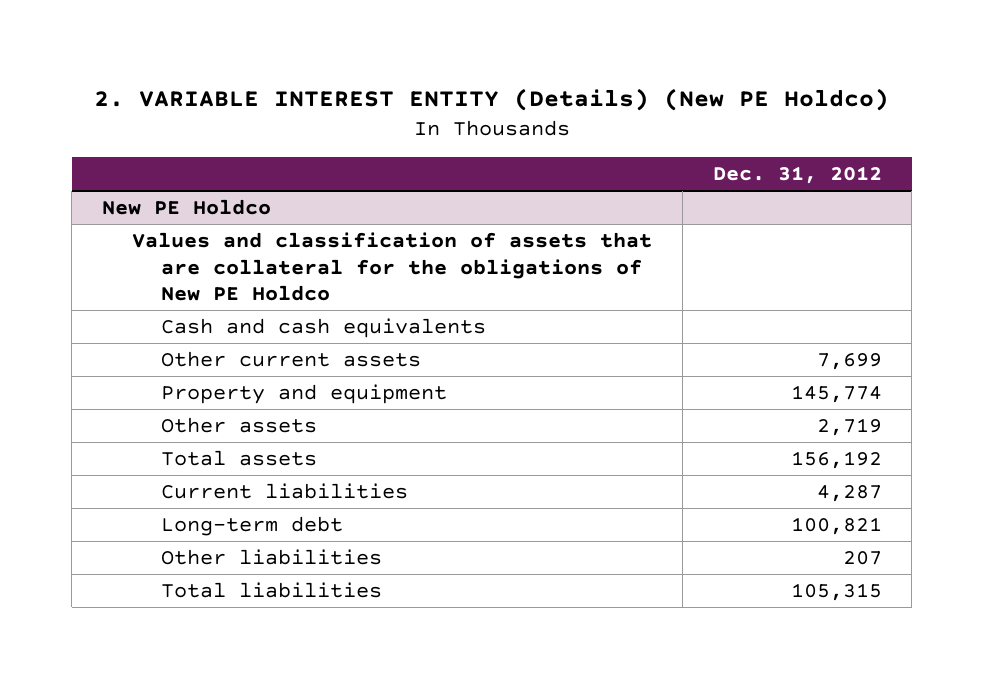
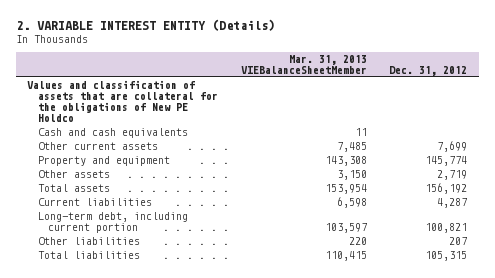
[93,87,889,111] 2. VARIABLE INTEREST ENTITY (Details) (New PE Holdco) -> [15,19,275,32] 2. VARIABLE INTEREST ENTITY (Details)
none -> [240,55,367,75] Mar. 31, 2013 VIEBalanceSheetMember
[102,198,272,215] New PE Holdco -> none
[161,515,344,536] Long-term debt -> [37,212,188,234] Long-term debt, including current portion

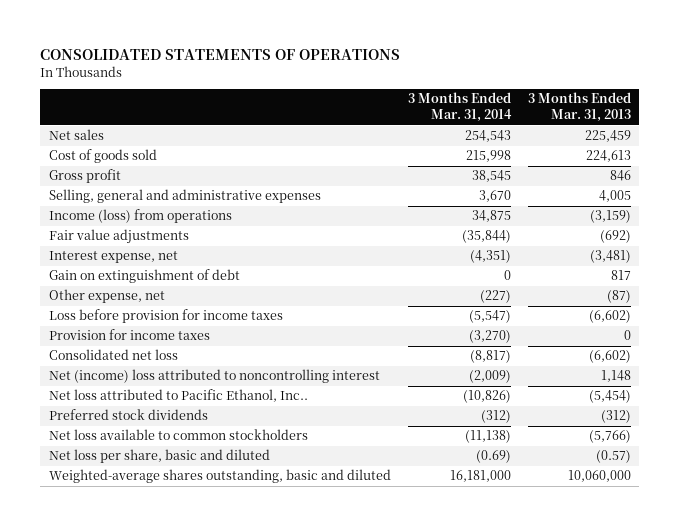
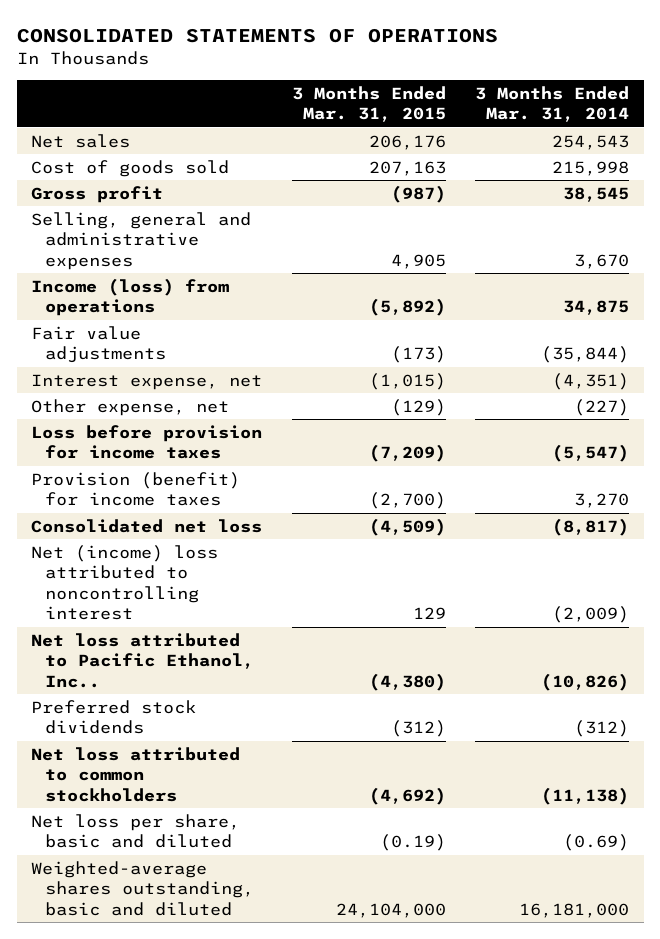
[527,92,631,123] 3 Months Ended Mar. 31, 2013 -> none
none -> [291,85,446,123] 3 Months Ended Mar. 31, 2015
[48,269,240,284] Gain on extinguishment of debt -> none
[48,329,210,341] Provision for income taxes -> [31,471,241,507] Provision (benefit) for income taxes
[468,330,511,344] (3,270) -> [574,493,630,509] 3,270
[48,429,308,441] Net loss available to common stockholders -> [31,746,241,802] Net loss attributed to common stockholders

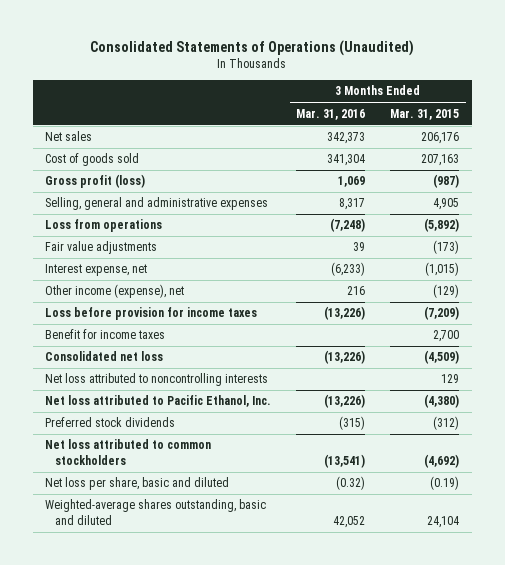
[16,27,498,43] CONSOLIDATED STATEMENTS OF OPERATIONS -> [90,39,415,56] Consolidated Statements of Operations (Unaudited)
[475,85,630,123] 3 Months Ended Mar. 31, 2014 -> none
none -> [296,108,366,120] Mar. 31, 2016
[31,185,164,203] Gross profit -> [45,174,146,189] Gross profit (loss)
[31,277,230,317] Income (loss) from operations -> [45,219,163,233] Loss from operations
[31,398,230,416] Other expense, net -> [45,284,185,299] Other income (expense), net
[31,471,241,507] Provision (benefit) for income taxes -> [45,329,166,340] Benefit for income taxes
[368,492,446,510] (2,700) -> [433,330,460,343] 2,700
[31,544,219,621] Net (income) loss attributed to noncontrolling interest -> [45,373,269,387] Net loss attributed to noncontrolling interests
[31,632,254,688] Net loss attributed to Pacific Ethanol, Inc.. -> [45,395,272,408] Net loss attributed to Pacific Ethanol, Inc.
[335,902,446,918] 24,104,000 -> [427,515,460,528] 24,104

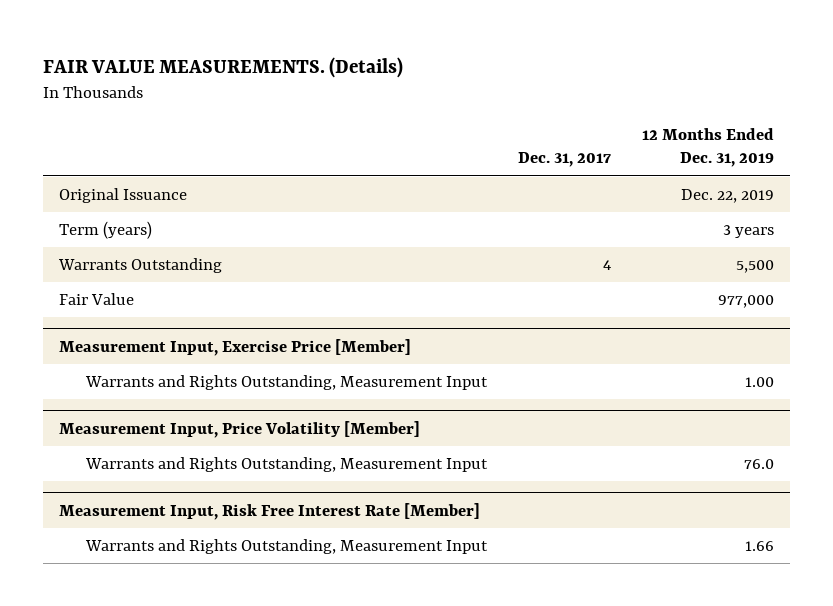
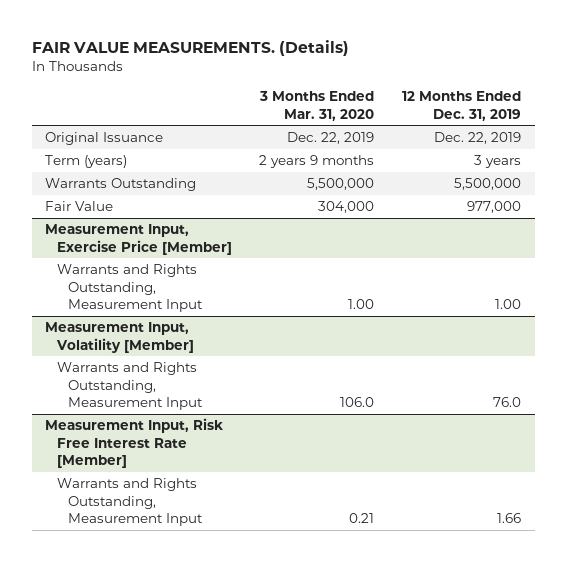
[518,152,612,168] Dec. 31, 2017 -> none
none -> [259,91,375,121] 3 Months Ended Mar. 31, 2020
[736,259,775,273] 5,500 -> [453,178,521,191] 5,500,000
[58,420,420,438] Measurement Input, Price Volatility [Member] -> [45,322,194,353] Measurement Input, Volatility [Member]

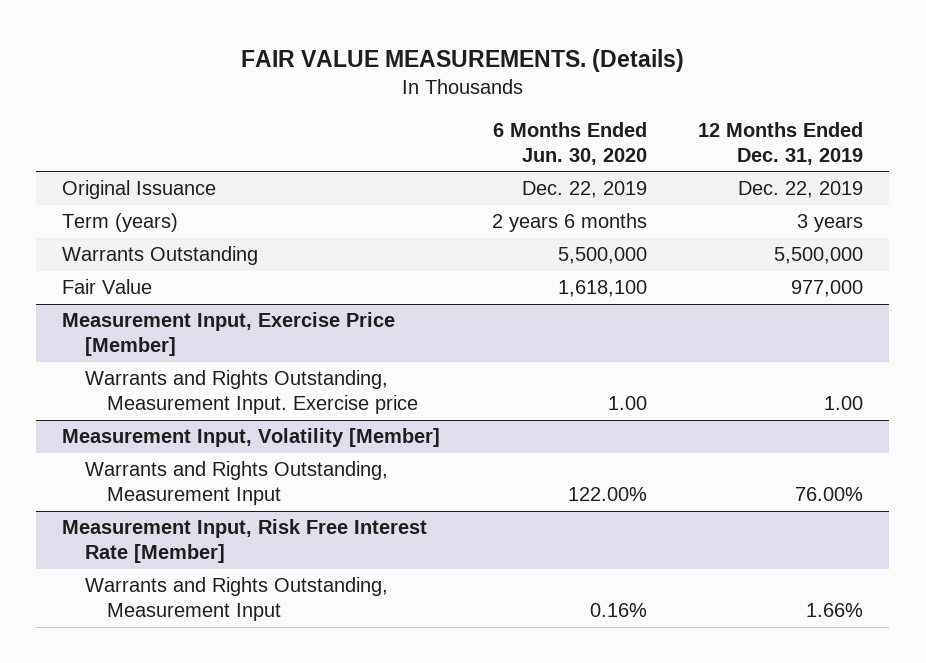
[259,91,375,121] 3 Months Ended Mar. 31, 2020 -> none
none -> [492,122,647,165] 6 Months Ended Jun. 30, 2020
[56,264,204,313] Warrants and Rights Outstanding, Measurement Input -> [84,370,419,414] Warrants and Rights Outstanding, Measurement Input. Exercise price
[492,397,521,408] 76.0 -> [795,486,864,501] 76.00%
[496,513,521,524] 1.66 -> [806,602,864,617] 1.66%

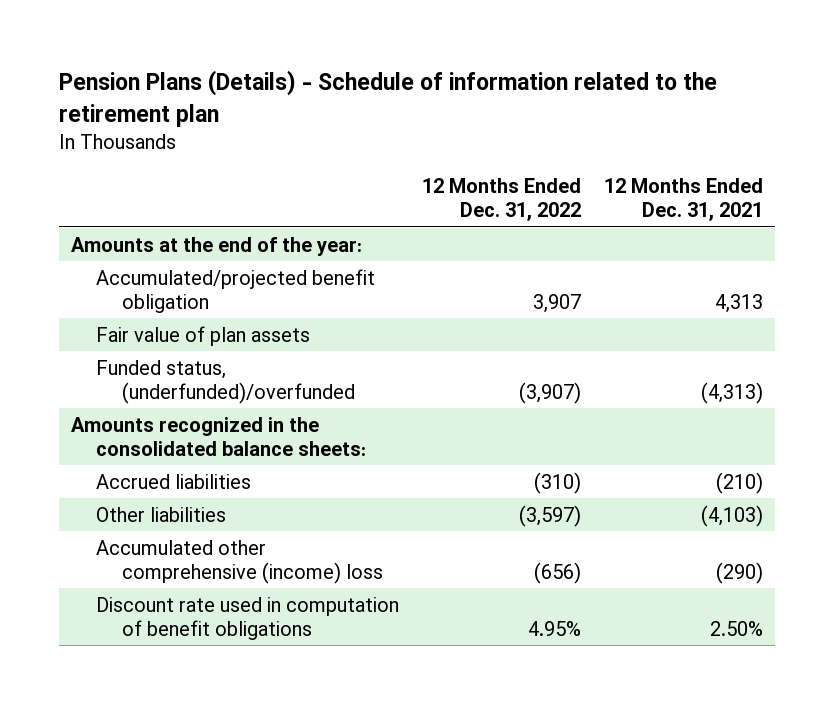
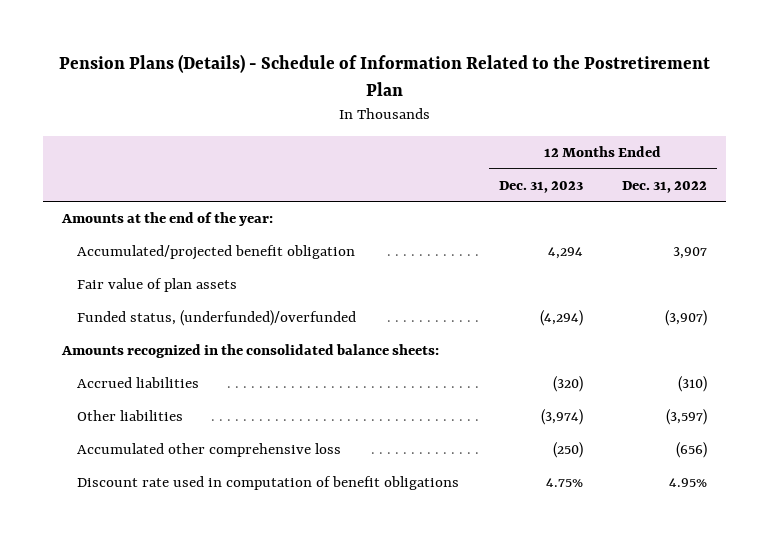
[59,70,718,127] Pension Plans (Details) - Schedule of information related to the retirement plan -> [58,54,710,96] Pension Plans (Details) - Schedule of Information Related to the Postretirement Plan
[604,177,764,222] 12 Months Ended Dec. 31, 2021 -> none
none -> [498,180,583,193] Dec. 31, 2023
[96,539,383,585] Accumulated other comprehensive (income) loss -> [77,443,342,458] Accumulated other comprehensive loss

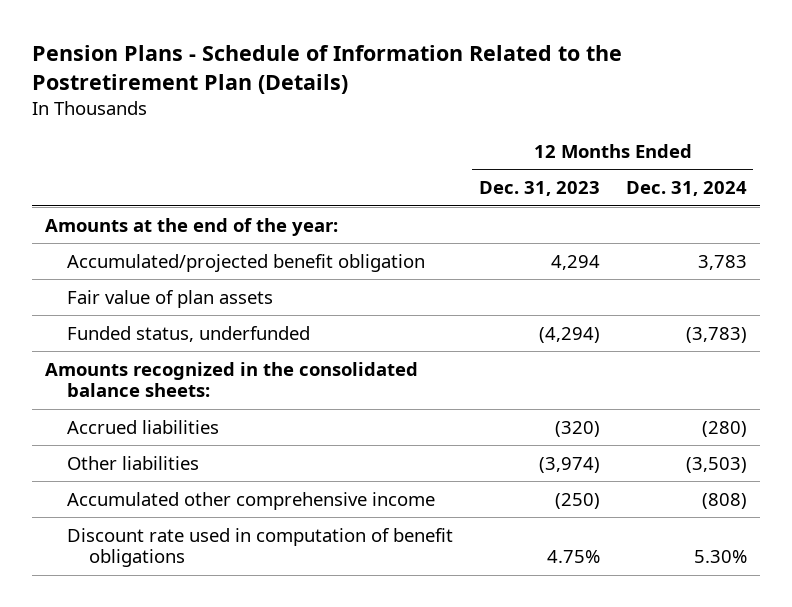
[58,54,710,96] Pension Plans (Details) - Schedule of Information Related to the Postretirement Plan -> [32,44,623,94] Pension Plans - Schedule of Information Related to the Postretirement Plan (Details)
[621,180,707,193] Dec. 31, 2022 -> none
none -> [625,181,747,197] Dec. 31, 2024
[77,310,357,327] Funded status, (underfunded)/overfunded -> [66,325,310,342] Funded status, underfunded
[77,443,342,458] Accumulated other comprehensive loss -> [66,491,435,510] Accumulated other comprehensive income

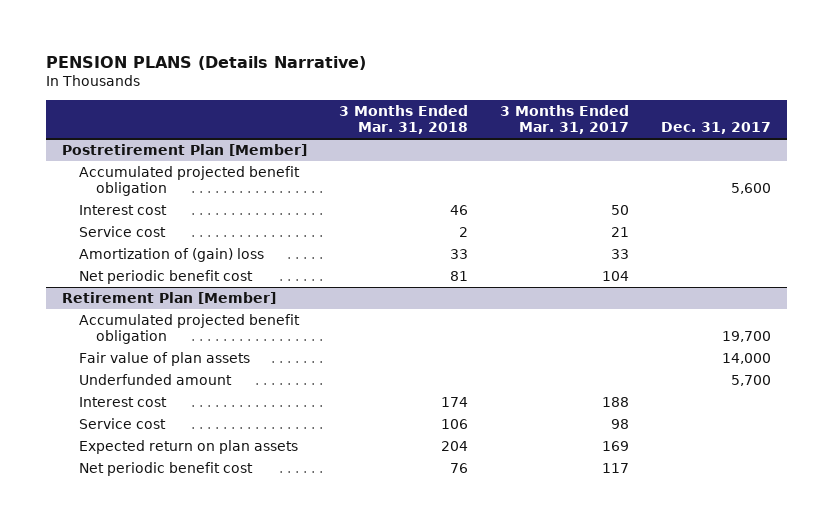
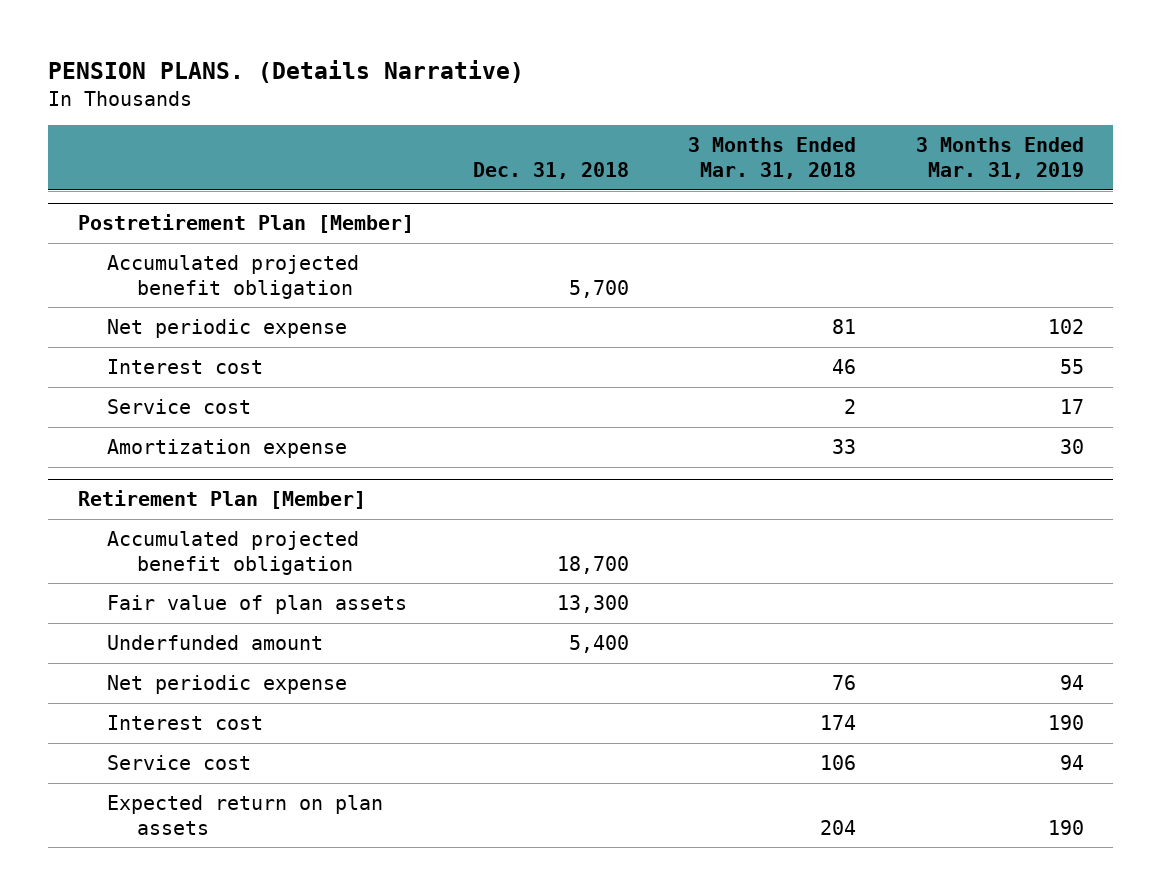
[46,55,367,70] PENSION PLANS (Details Narrative) -> [47,59,524,83] PENSION PLANS. (Details Narrative)
[499,105,629,135] 3 Months Ended Mar. 31, 2017 -> none
[660,122,771,135] Dec. 31, 2017 -> none
none -> [472,162,629,180] Dec. 31, 2018
none -> [915,137,1084,180] 3 Months Ended Mar. 31, 2019
none -> [107,319,348,339] Net periodic expense
[79,270,254,285] Net periodic benefit cost -> none
[79,248,265,263] Amortization of (gain) loss -> [107,439,348,459] Amortization expense
none -> [107,675,348,695] Net periodic expense
[79,462,254,477] Net periodic benefit cost -> none

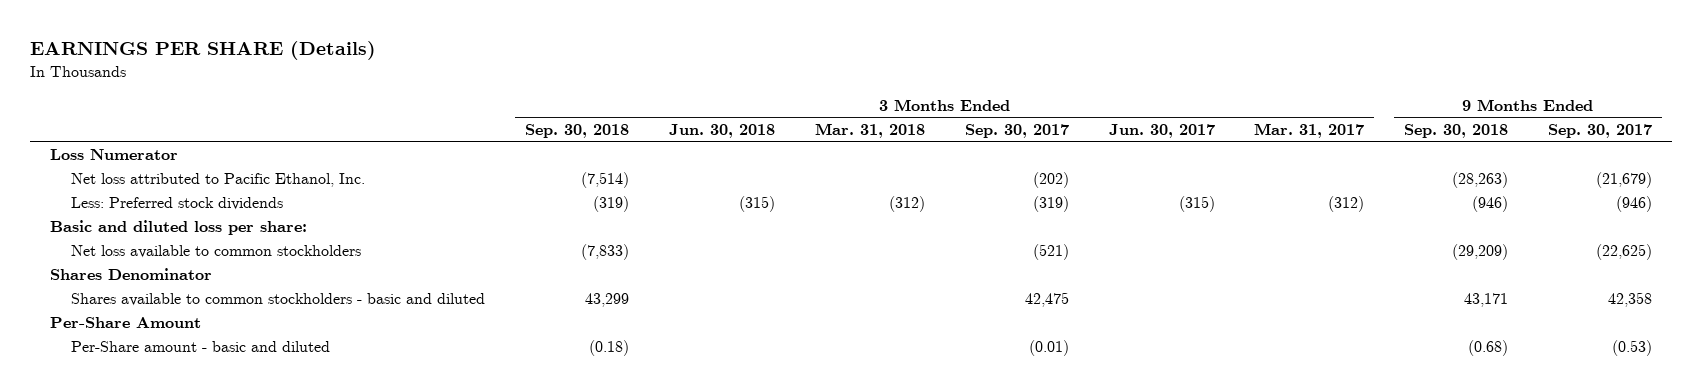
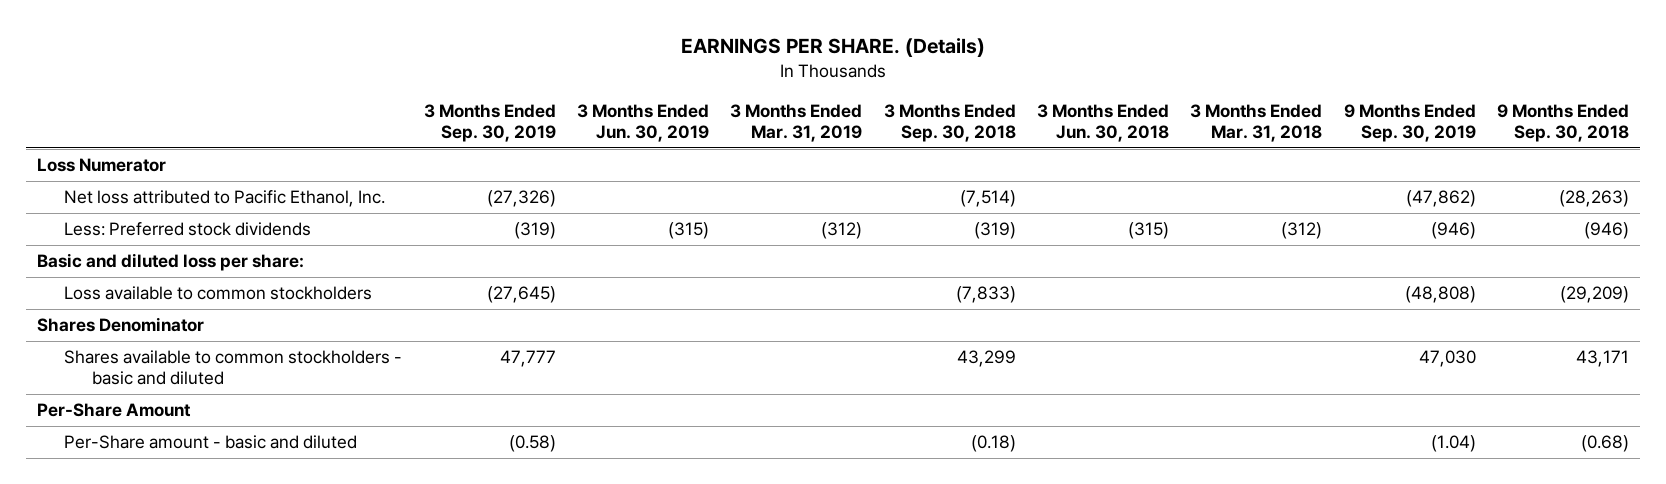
[29,41,376,61] EARNINGS PER SHARE (Details) -> [680,38,985,58] EARNINGS PER SHARE. (Details)
[964,123,1069,138] Sep. 30, 2017 -> none
[1108,123,1215,138] Jun. 30, 2017 -> none
[1254,122,1365,138] Mar. 31, 2017 -> none
[1548,123,1653,138] Sep. 30, 2017 -> none
none -> [423,103,556,142] 3 Months Ended Sep. 30, 2019
none -> [577,103,710,142] 3 Months Ended Jun. 30, 2019
none -> [730,103,863,142] 3 Months Ended Mar. 31, 2019
none -> [1343,103,1476,142] 9 Months Ended Sep. 30, 2019
[71,244,362,258] Net loss available to common stockholders -> [64,286,373,301] Loss available to common stockholders

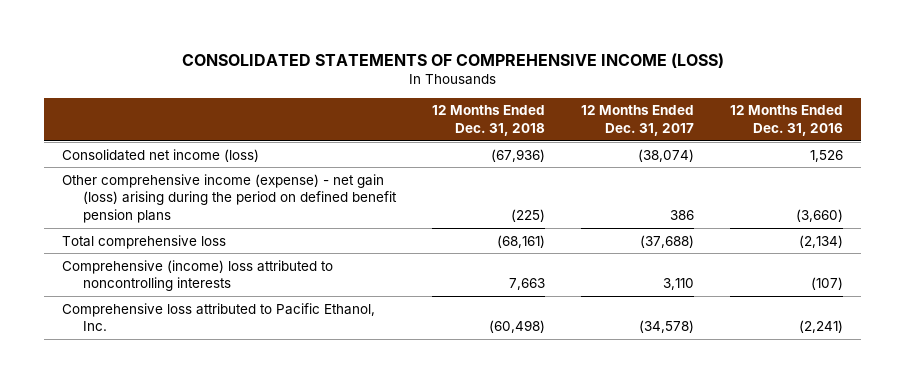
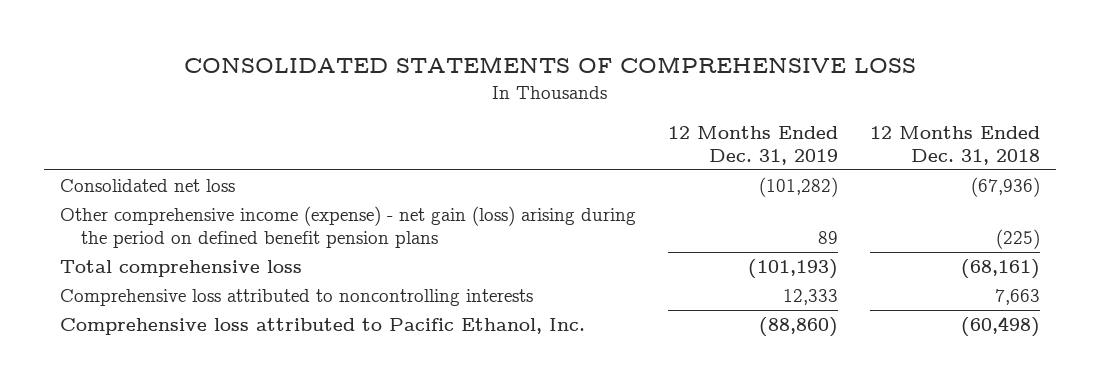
[181,52,724,68] CONSOLIDATED STATEMENTS OF COMPREHENSIVE INCOME (LOSS) -> [184,56,917,74] CONSOLIDATED STATEMENTS OF COMPREHENSIVE LOSS
[581,105,695,137] 12 Months Ended Dec. 31, 2017 -> none
[730,105,844,137] 12 Months Ended Dec. 31, 2016 -> none
none -> [668,125,839,165] 12 Months Ended Dec. 31, 2019
[62,148,260,162] Consolidated net income (loss) -> [60,179,236,193] Consolidated net loss
[62,259,334,292] Comprehensive (income) loss attributed to noncontrolling interests -> [60,289,534,307] Comprehensive loss attributed to noncontrolling interests

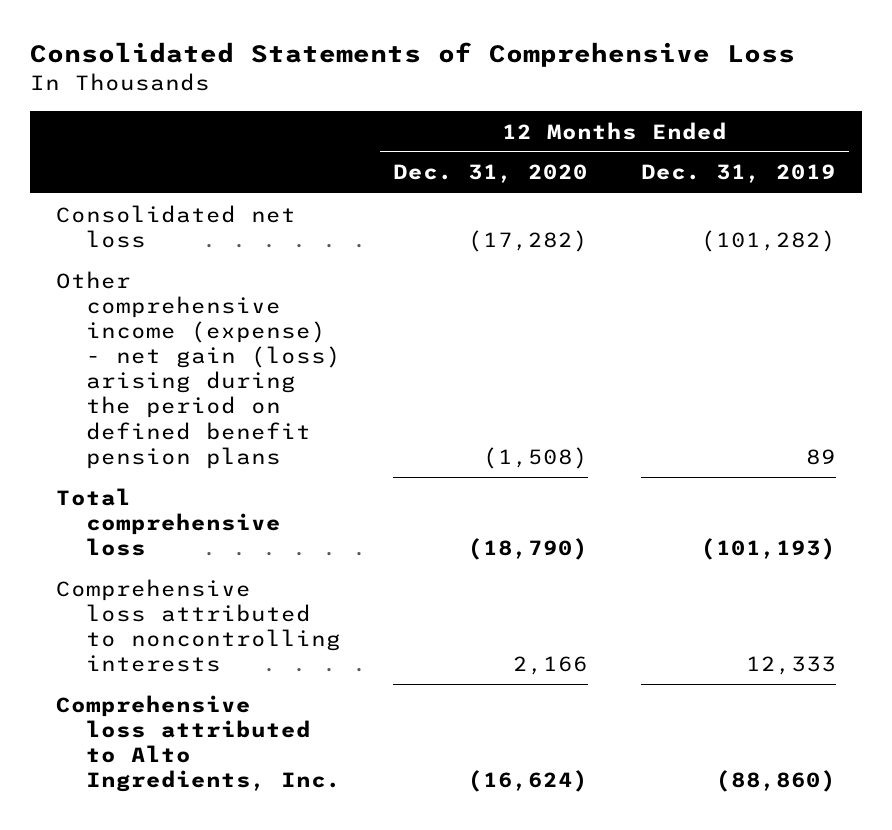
[184,56,917,74] CONSOLIDATED STATEMENTS OF COMPREHENSIVE LOSS -> [30,42,796,68] Consolidated Statements of Comprehensive Loss
[869,125,1040,165] 12 Months Ended Dec. 31, 2018 -> none
none -> [393,164,589,184] Dec. 31, 2020
[60,318,586,336] Comprehensive loss attributed to Pacific Ethanol, Inc. -> [56,694,342,793] Comprehensive loss attributed to Alto Ingredients, Inc.

